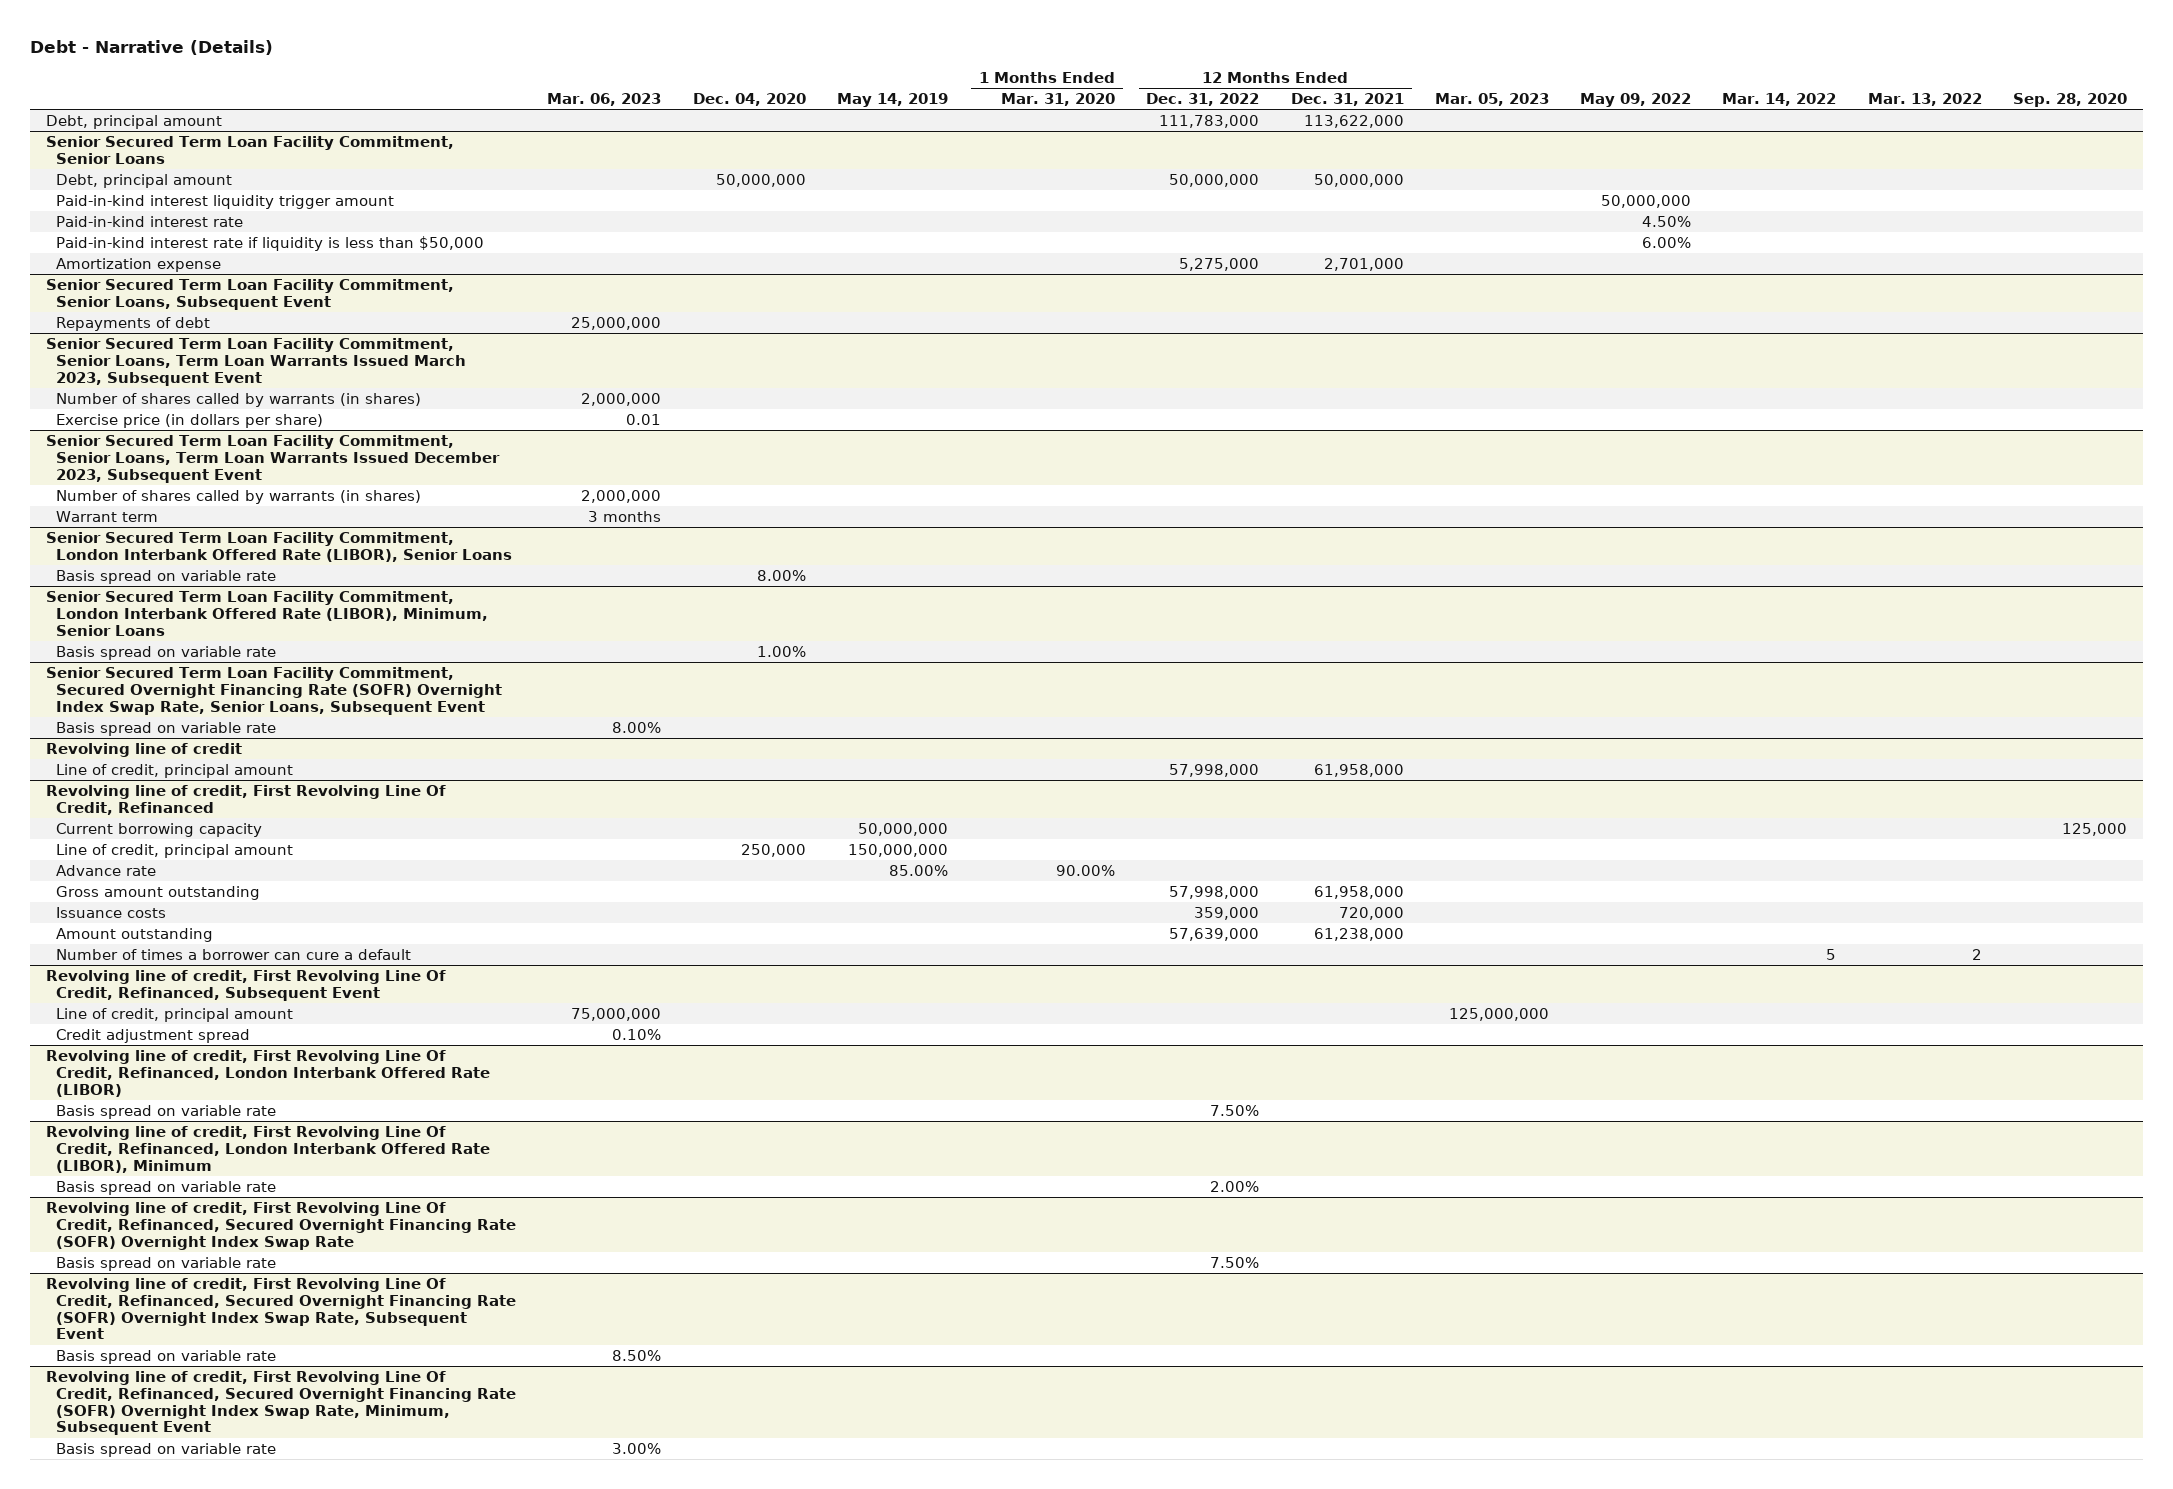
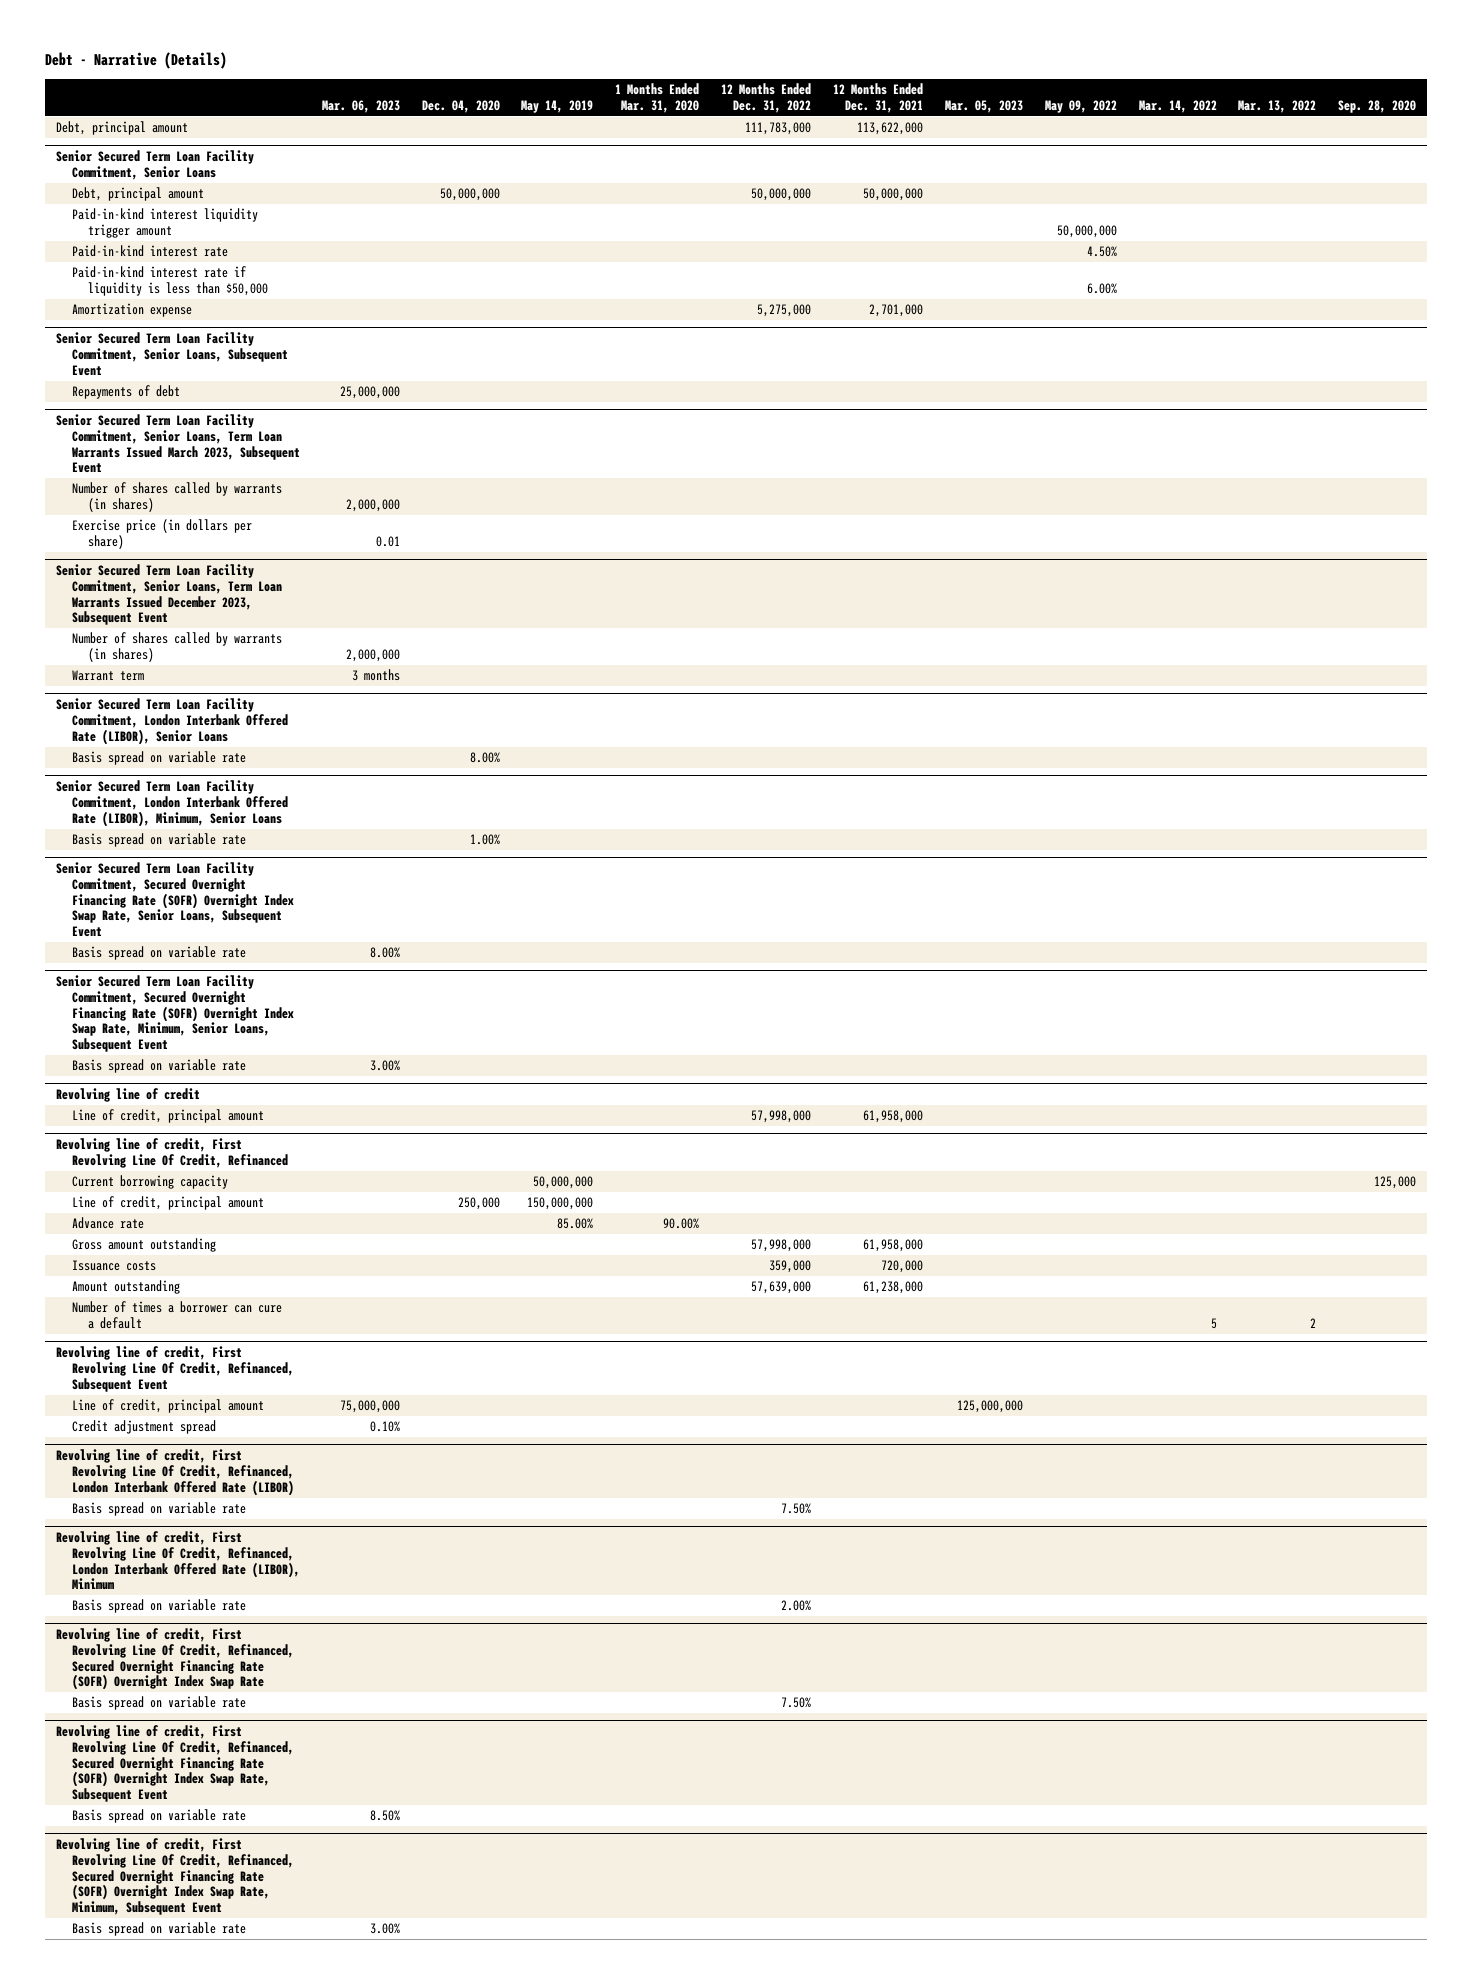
none -> [55,975,294,1053] Senior Secured Term Loan Facility Commitment, Secured Overnight Financing Rate (SOFR) Overnight Index Swap Rate, Minimum, Senior Loans, Subsequent Event
none -> [71,1059,246,1074] Basis spread on variable rate

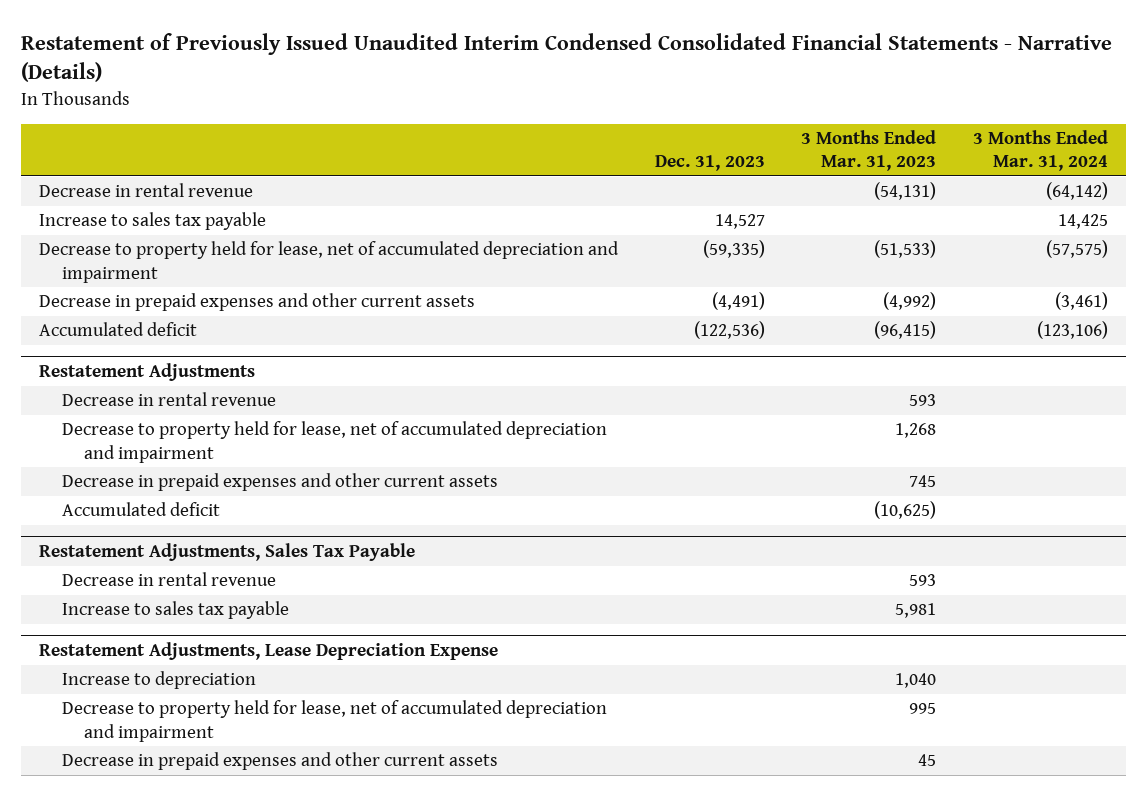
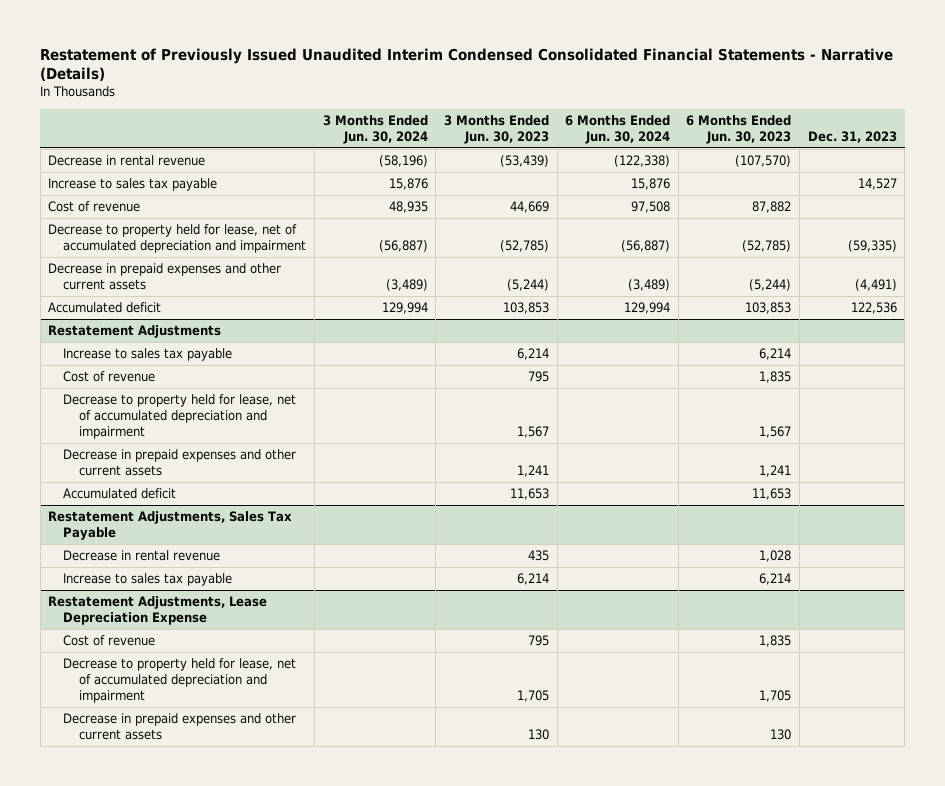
[801,129,937,172] 3 Months Ended Mar. 31, 2023 -> none
[972,129,1108,172] 3 Months Ended Mar. 31, 2024 -> none
none -> [322,114,428,144] 3 Months Ended Jun. 30, 2024
none -> [443,114,549,144] 3 Months Ended Jun. 30, 2023
none -> [565,114,671,144] 6 Months Ended Jun. 30, 2024
none -> [686,114,792,144] 6 Months Ended Jun. 30, 2023
none -> [48,201,141,213] Cost of revenue
[693,321,765,340] (122,536) -> [850,302,897,315] 122,536
[61,392,276,407] Decrease in rental revenue -> none
none -> [63,348,233,362] Increase to sales tax payable
none -> [63,371,156,383] Cost of revenue
[61,671,256,690] Increase to depreciation -> none
none -> [63,635,156,647] Cost of revenue

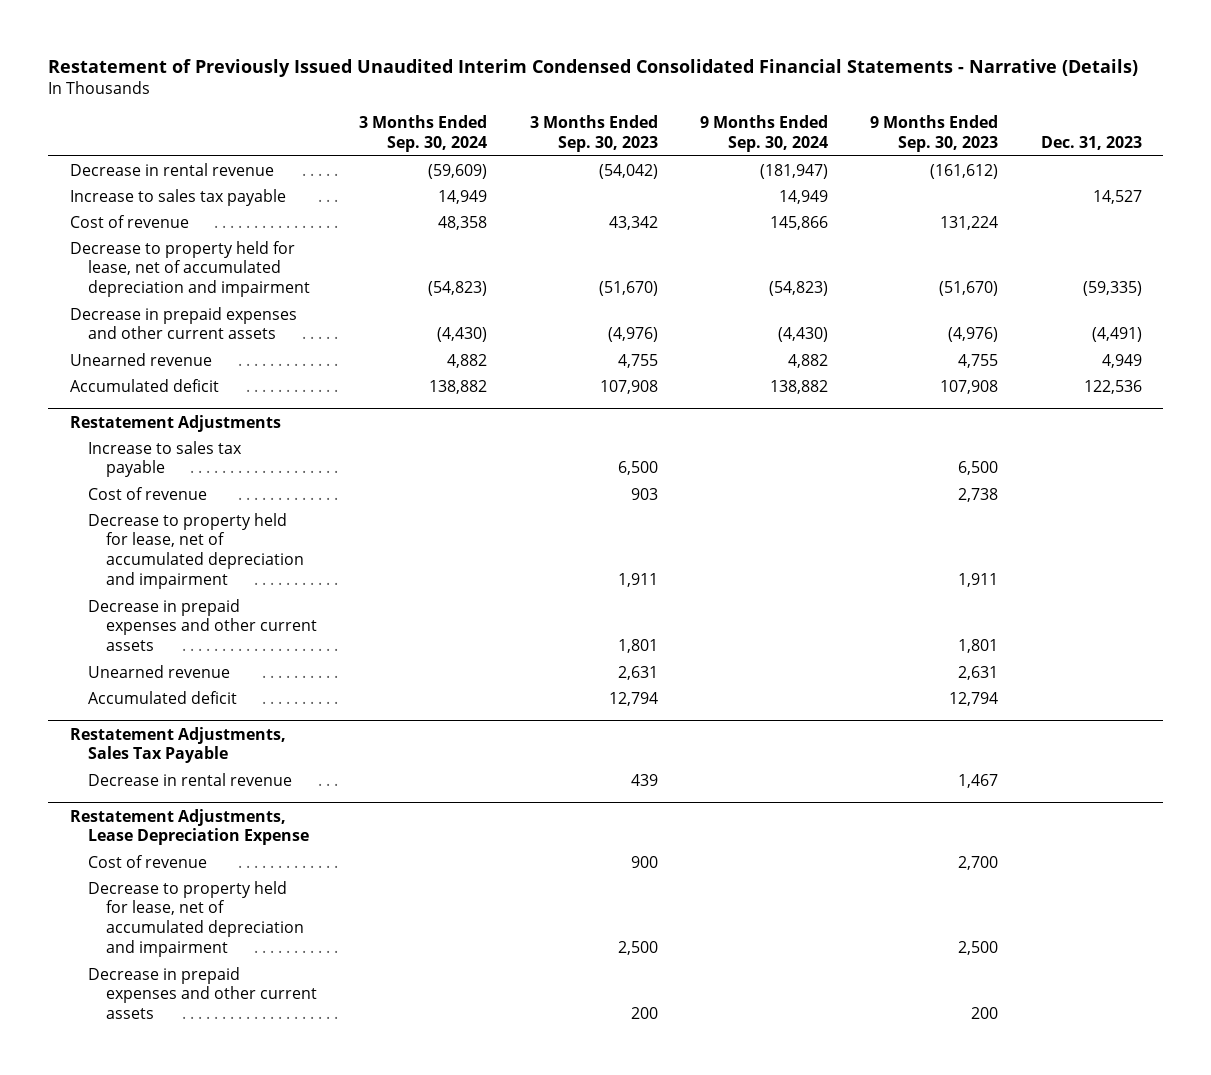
[322,114,428,144] 3 Months Ended Jun. 30, 2024 -> none
[443,114,549,144] 3 Months Ended Jun. 30, 2023 -> none
[565,114,671,144] 6 Months Ended Jun. 30, 2024 -> none
[686,114,792,144] 6 Months Ended Jun. 30, 2023 -> none
none -> [359,115,488,153] 3 Months Ended Sep. 30, 2024
none -> [529,115,658,153] 3 Months Ended Sep. 30, 2023
none -> [700,115,829,153] 9 Months Ended Sep. 30, 2024
none -> [870,115,999,153] 9 Months Ended Sep. 30, 2023
none -> [69,352,212,366] Unearned revenue
none -> [87,664,230,678] Unearned revenue
[63,573,233,587] Increase to sales tax payable -> none

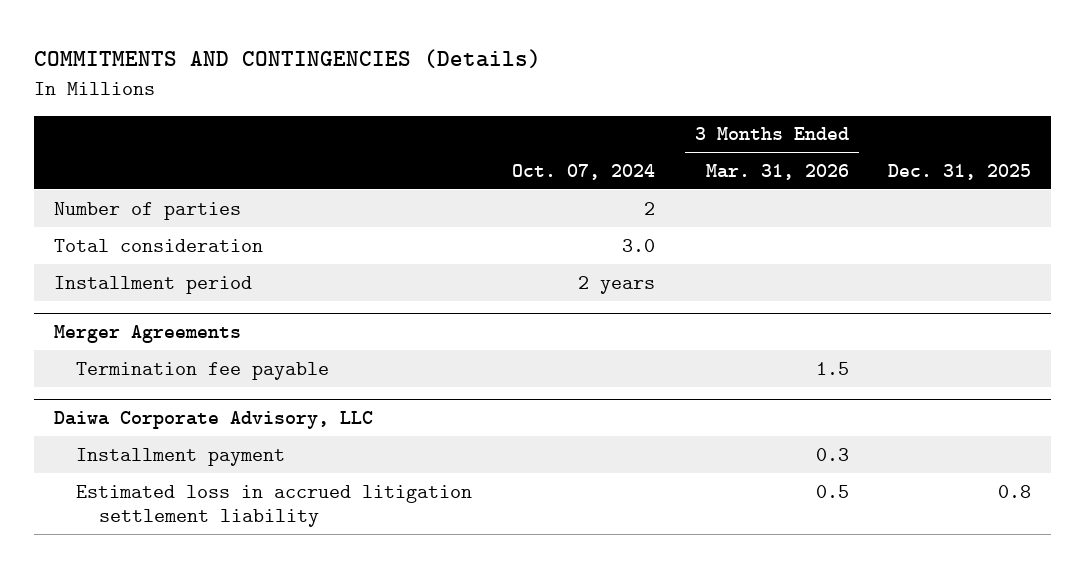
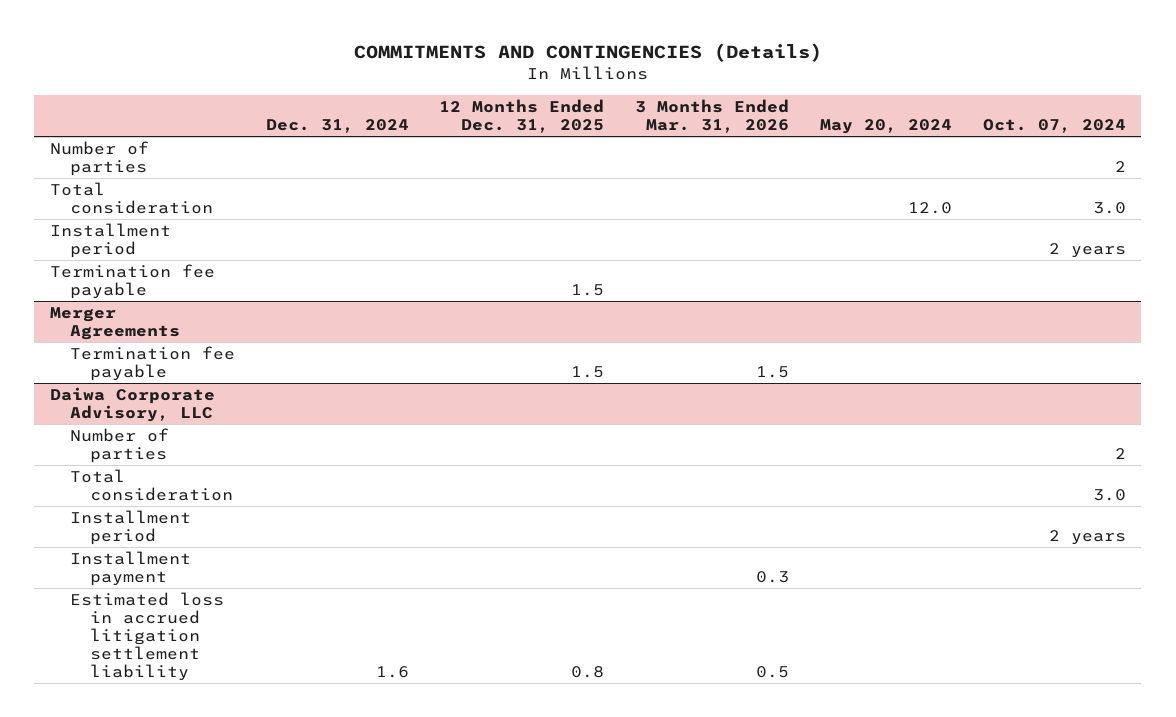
[888,163,1032,180] Dec. 31, 2025 -> none
none -> [265,118,409,133] Dec. 31, 2024
none -> [439,98,605,133] 12 Months Ended Dec. 31, 2025
none -> [820,118,953,134] May 20, 2024
none -> [49,264,215,300] Termination fee payable
none -> [69,428,169,464] Number of parties
none -> [69,469,233,502] Total consideration
none -> [69,510,191,546] Installment period

